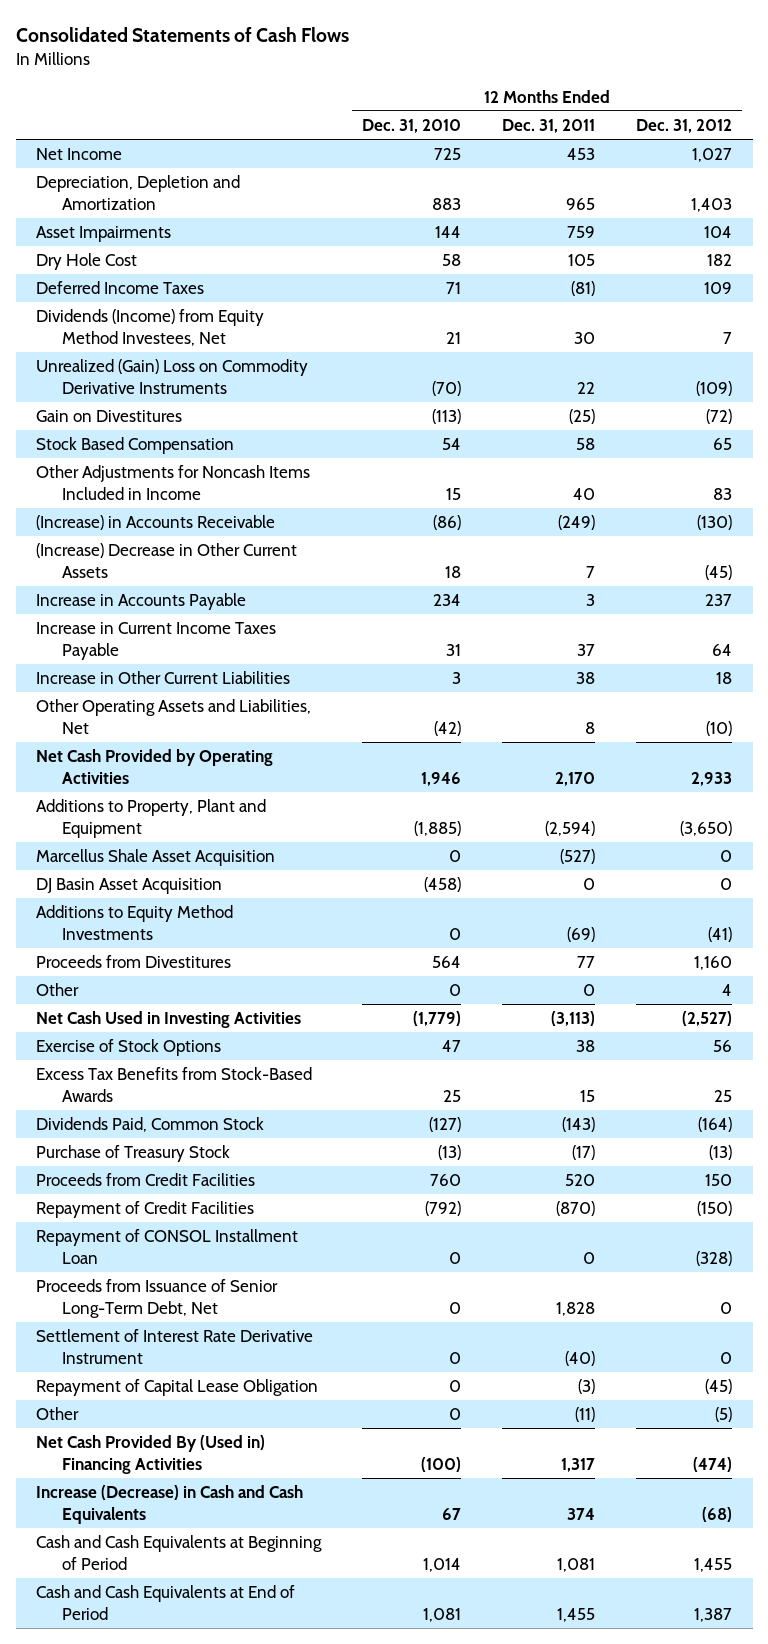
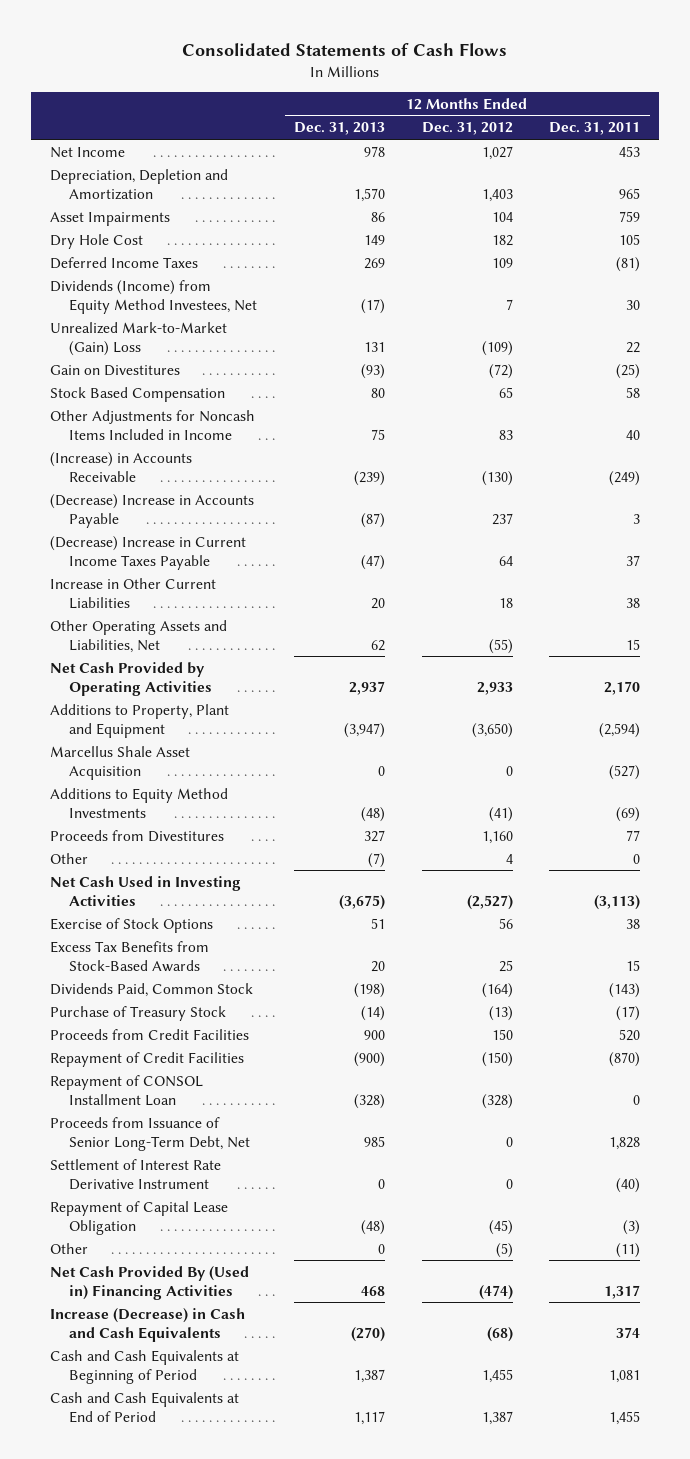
[362,118,462,133] Dec. 31, 2010 -> none
none -> [293,122,385,136] Dec. 31, 2013
[36,359,309,395] Unrealized (Gain) Loss on Commodity Derivative Instruments -> [49,321,227,356] Unrealized Mark-to-Market (Gain) Loss
[36,543,298,579] (Increase) Decrease in Other Current Assets -> none
[36,593,247,611] Increase in Accounts Payable -> [49,493,254,528] (Decrease) Increase in Accounts Payable
[36,622,277,661] Increase in Current Income Taxes Payable -> [49,535,246,570] (Decrease) Increase in Current Income Taxes Payable
[585,722,596,735] 8 -> [626,638,641,650] 15
[706,721,733,737] (10) -> [488,638,513,654] (55)
[36,878,223,895] DJ Basin Asset Acquisition -> none

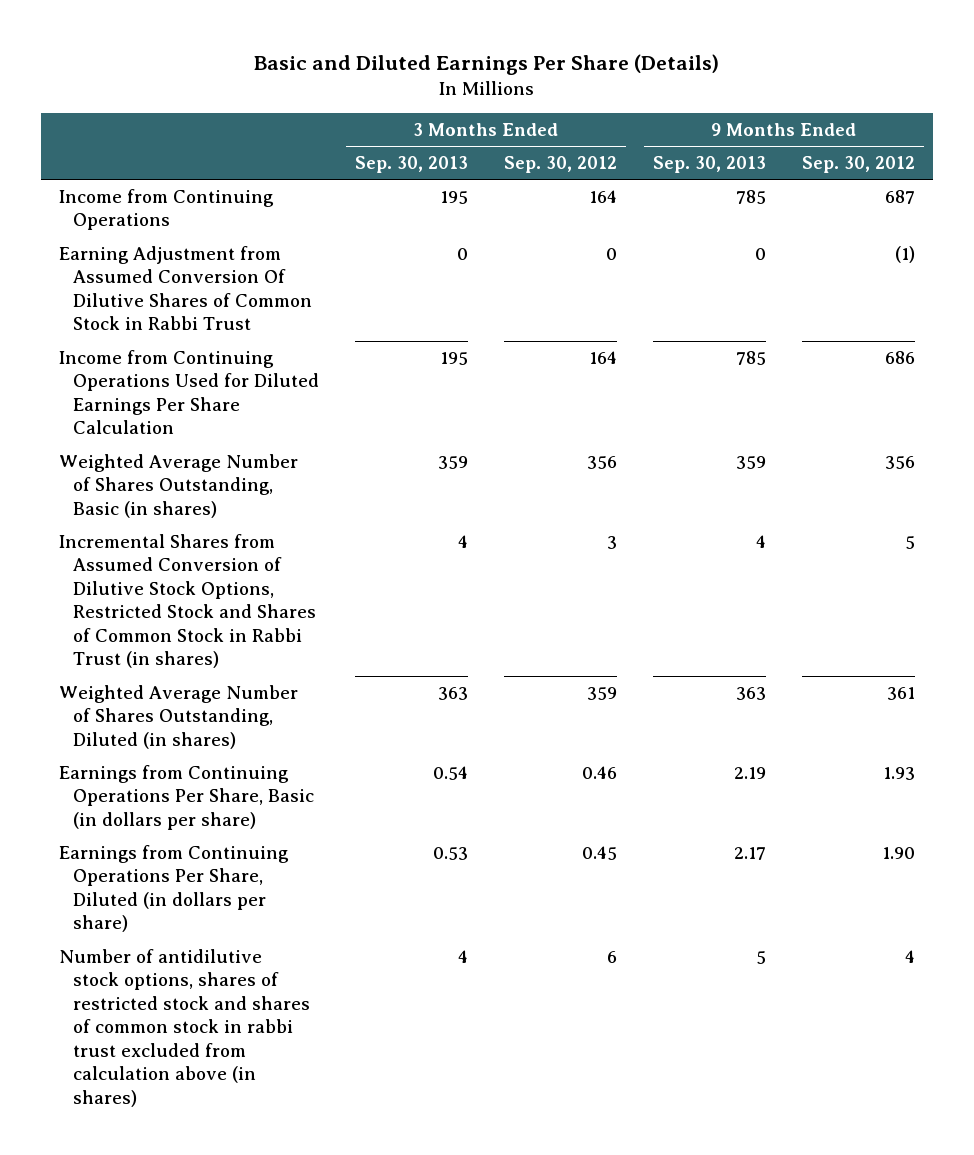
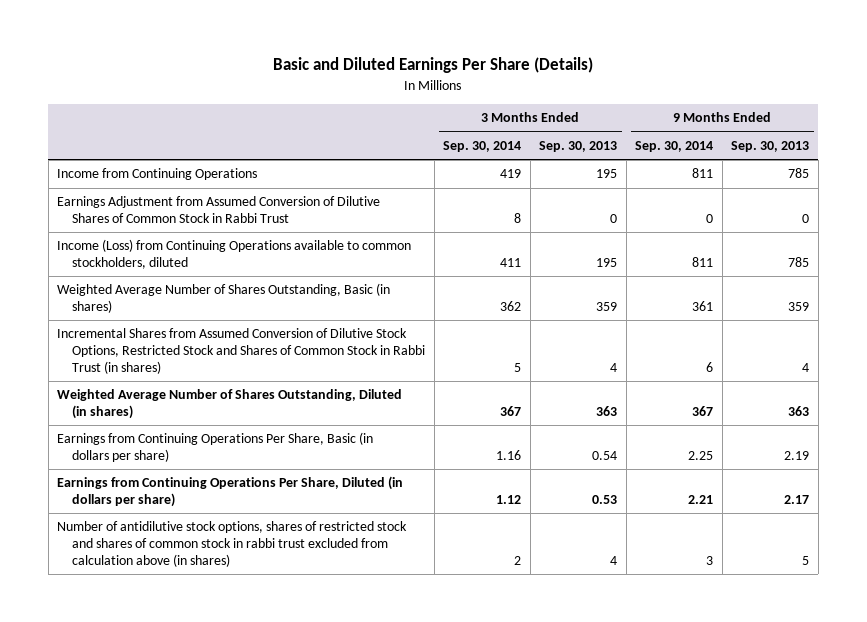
[504,156,618,174] Sep. 30, 2012 -> none
[802,156,916,174] Sep. 30, 2012 -> none
none -> [443,140,522,152] Sep. 30, 2014
none -> [635,140,714,152] Sep. 30, 2014
[59,245,313,331] Earning Adjustment from Assumed Conversion Of Dilutive Shares of Common Stock in Rabbi Trust -> [57,196,381,224] Earnings Adjustment from Assumed Conversion of Dilutive Shares of Common Stock in Rabbi Trust
[59,349,320,435] Income from Continuing Operations Used for Diluted Earnings Per Share Calculation -> [57,239,412,270] Income (Loss) from Continuing Operations available to common stockholders, diluted

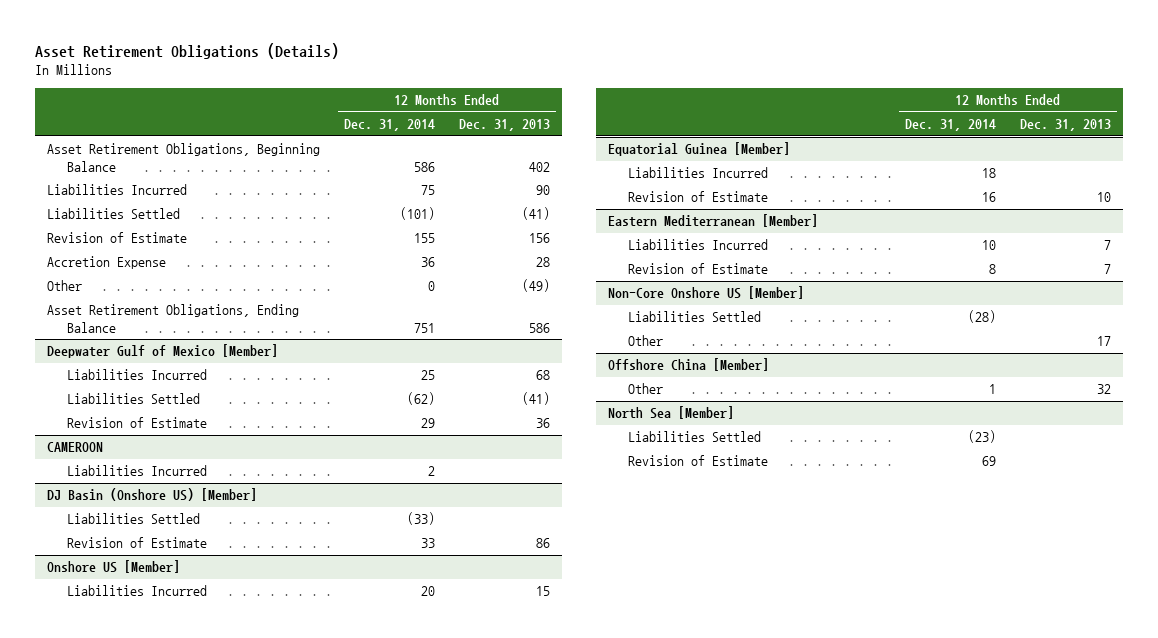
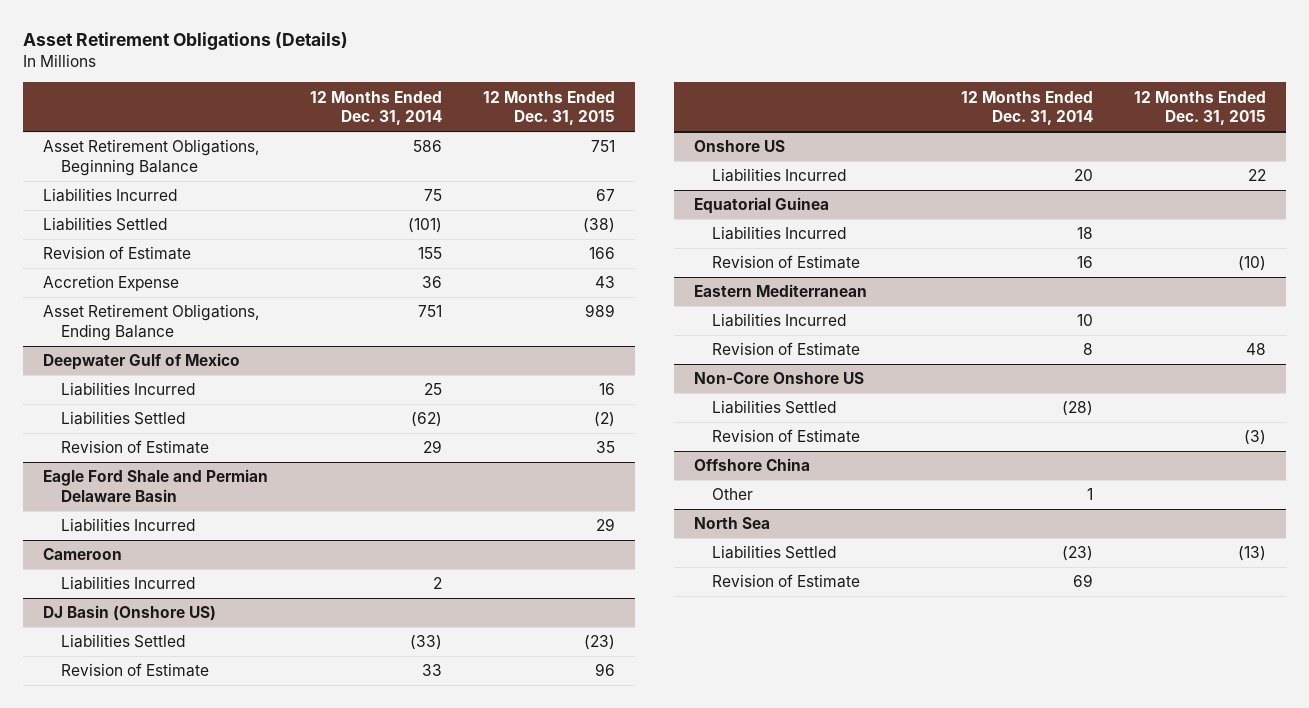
[458,119,550,132] Dec. 31, 2013 -> none
none -> [482,90,615,126] 12 Months Ended Dec. 31, 2015
[46,280,82,292] Other -> none
[46,344,278,359] Deepwater Gulf of Mexico [Member] -> [43,353,241,371] Deepwater Gulf of Mexico
none -> [43,469,269,502] Eagle Ford Shale and Permian Delaware Basin
none -> [60,518,195,533] Liabilities Incurred
[46,442,103,453] CAMEROON -> [43,548,123,561] Cameroon
[46,488,257,502] DJ Basin (Onshore US) [Member] -> [43,605,217,622] DJ Basin (Onshore US)
[46,560,180,574] Onshore US [Member] -> [694,140,786,153] Onshore US
[608,142,791,157] Equatorial Guinea [Member] -> [694,197,830,215] Equatorial Guinea
[608,214,819,228] Eastern Mediterranean [Member] -> [694,284,868,298] Eastern Mediterranean
[608,286,805,300] Non-Core Onshore US [Member] -> [694,372,865,385] Non-Core Onshore US
[627,335,663,347] Other -> none
none -> [711,429,860,444] Revision of Estimate
[608,358,770,372] Offshore China [Member] -> [694,458,811,472] Offshore China
[608,406,735,420] North Sea [Member] -> [694,517,771,530] North Sea

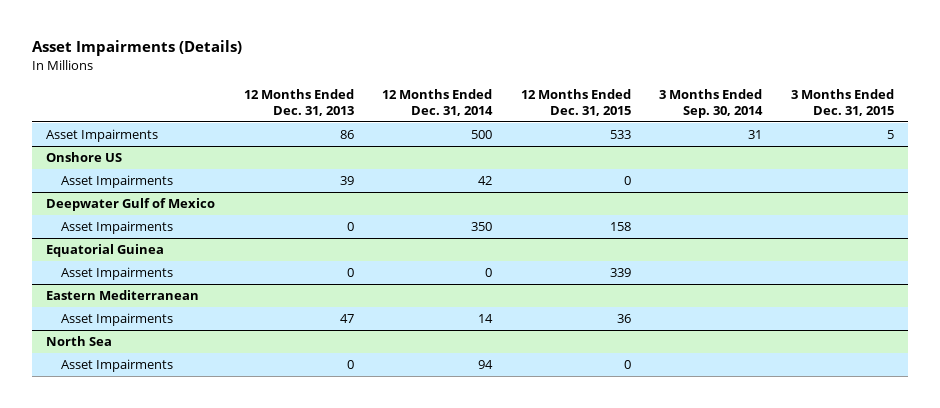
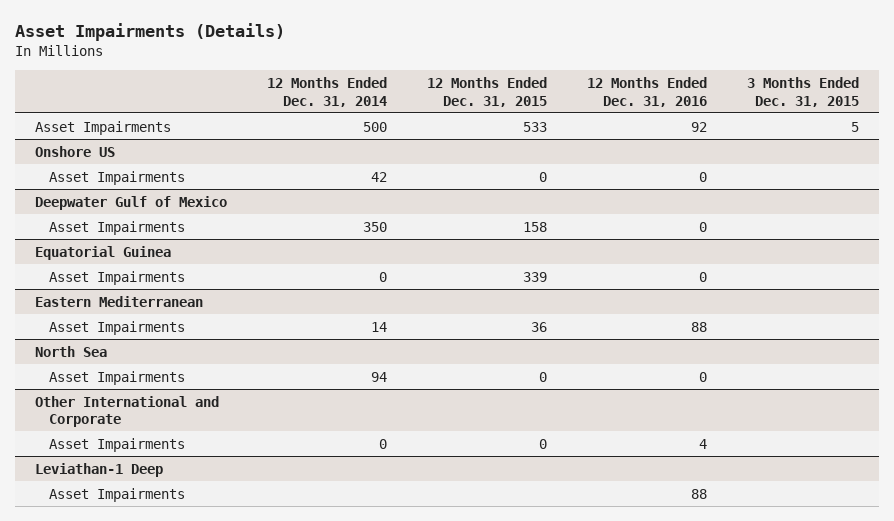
[243,89,354,116] 12 Months Ended Dec. 31, 2013 -> none
[659,89,764,118] 3 Months Ended Sep. 30, 2014 -> none
none -> [587,76,708,107] 12 Months Ended Dec. 31, 2016
none -> [35,395,220,428] Other International and Corporate
none -> [48,437,185,452] Asset Impairments
none -> [35,462,164,477] Leviathan-1 Deep
none -> [48,487,185,502] Asset Impairments

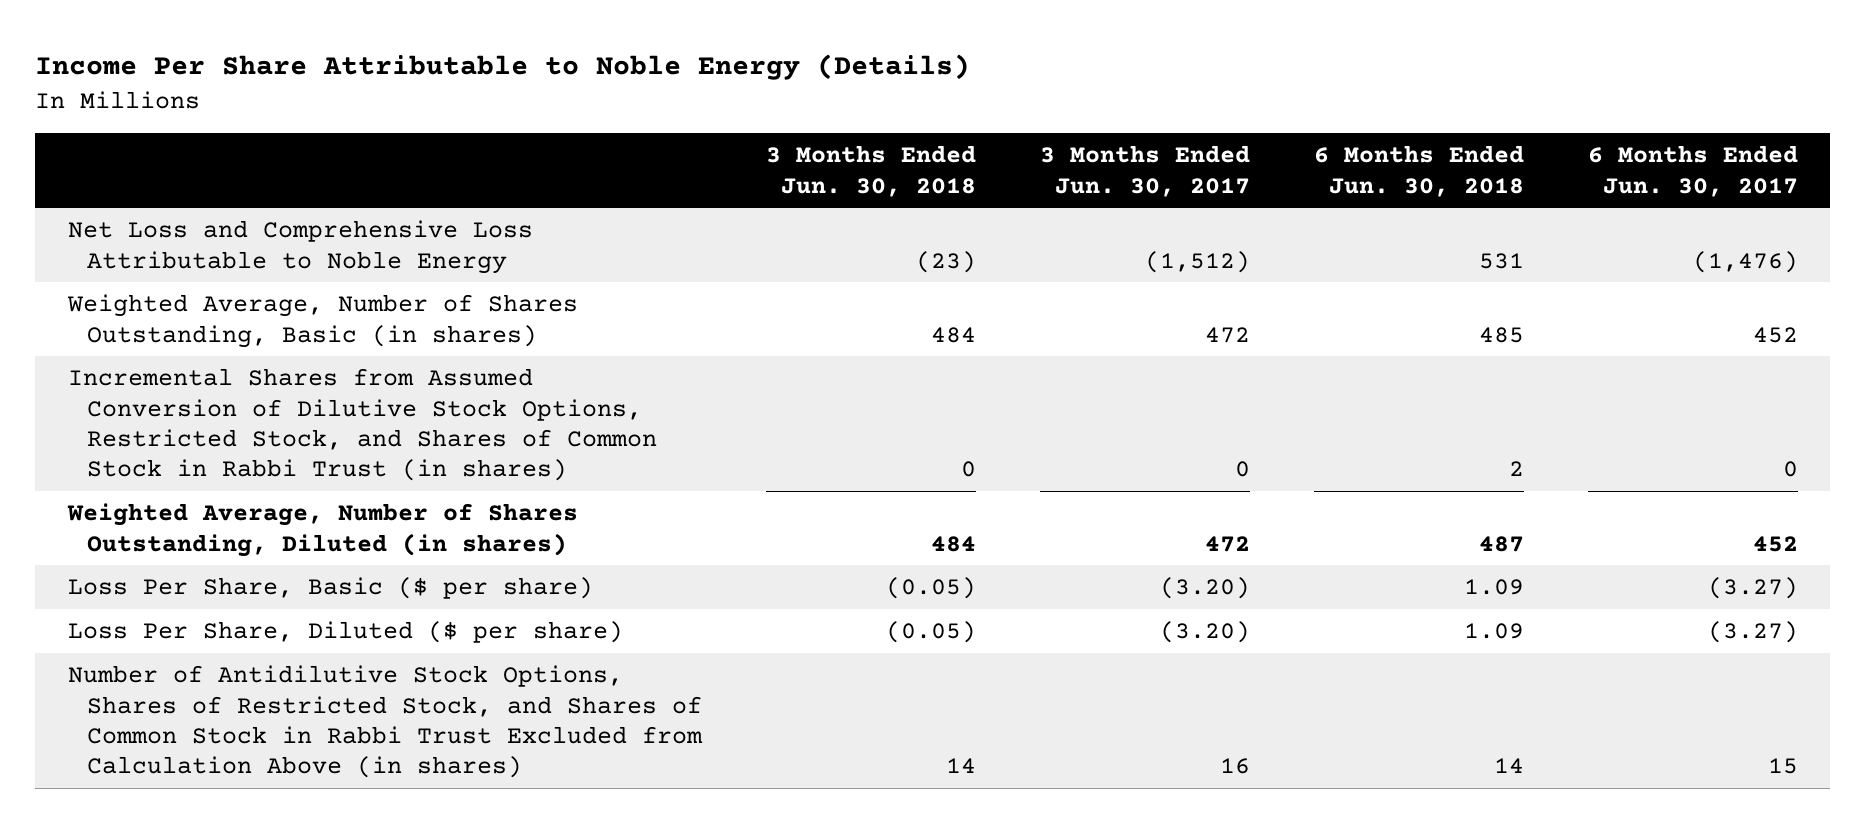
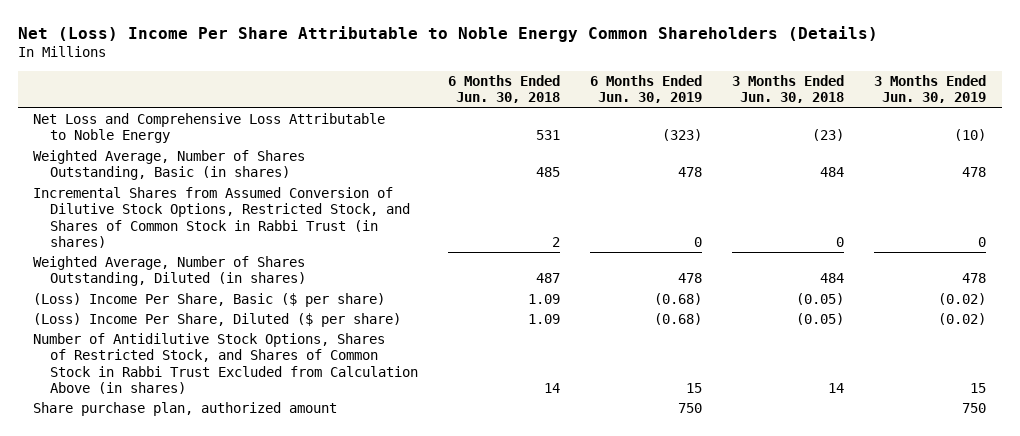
[35,54,971,81] Income Per Share Attributable to Noble Energy (Details) -> [18,26,879,43] Net (Loss) Income Per Share Attributable to Noble Energy Common Shareholders (Details)
[1040,145,1251,197] 3 Months Ended Jun. 30, 2017 -> none
[1588,145,1799,197] 6 Months Ended Jun. 30, 2017 -> none
none -> [590,75,703,104] 6 Months Ended Jun. 30, 2019
none -> [874,75,987,104] 3 Months Ended Jun. 30, 2019
[67,577,593,600] Loss Per Share, Basic ($ per share) -> [33,293,386,308] (Loss) Income Per Share, Basic ($ per share)
[67,621,623,644] Loss Per Share, Diluted ($ per share) -> [33,313,402,328] (Loss) Income Per Share, Diluted ($ per share)
none -> [33,402,338,417] Share purchase plan, authorized amount

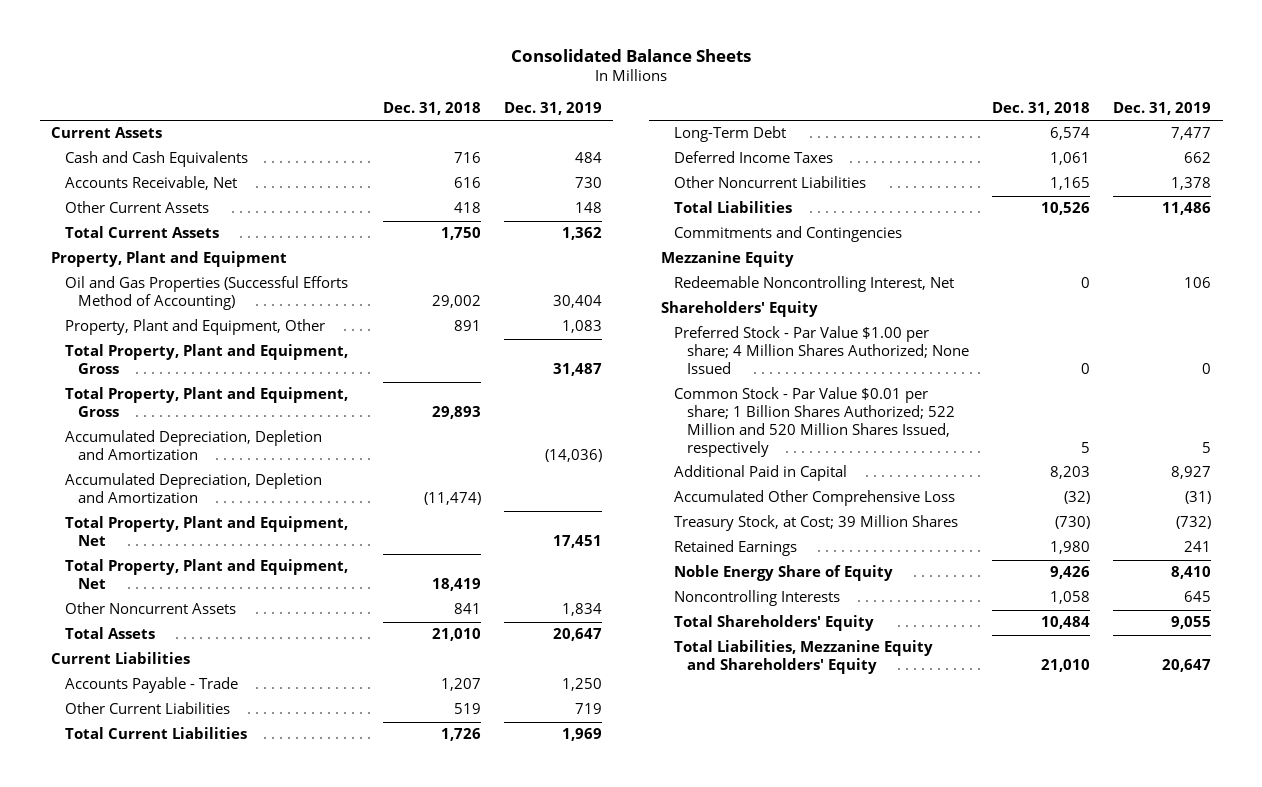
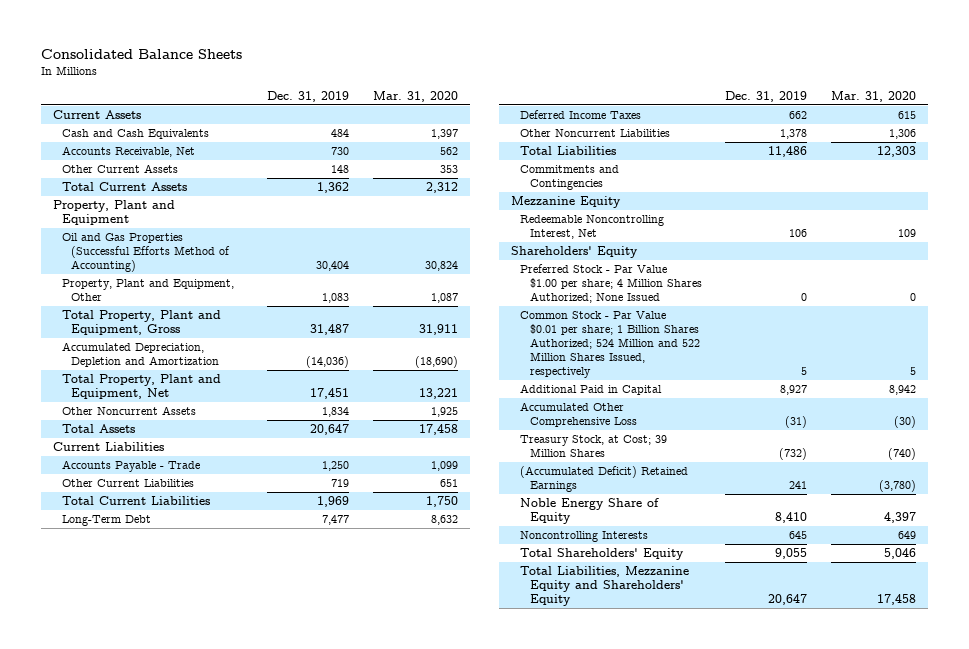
[382,101,481,115] Dec. 31, 2018 -> none
none -> [372,90,458,102] Mar. 31, 2020
[64,387,348,418] Total Property, Plant and Equipment, Gross -> none
[64,473,322,504] Accumulated Depreciation, Depletion and Amortization -> none
[64,559,348,590] Total Property, Plant and Equipment, Net -> none
[673,387,956,458] Common Stock - Par Value $0.01 per share; 1 Billion Shares Authorized; 522 Million and 520 Million Shares Issued, respectively -> [520,310,700,378] Common Stock - Par Value $0.01 per share; 1 Billion Shares Authorized; 524 Million and 522 Million Shares Issued, respectively
[673,540,797,557] Retained Earnings -> [520,465,689,492] (Accumulated Deficit) Retained Earnings

